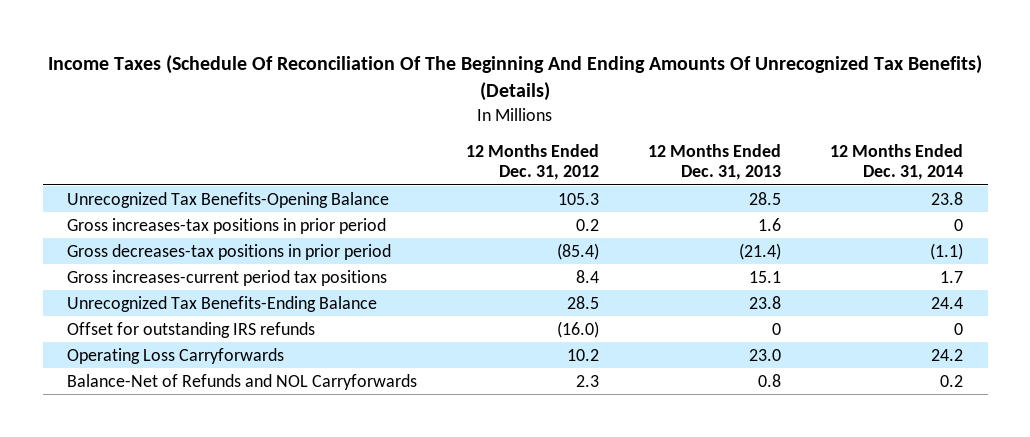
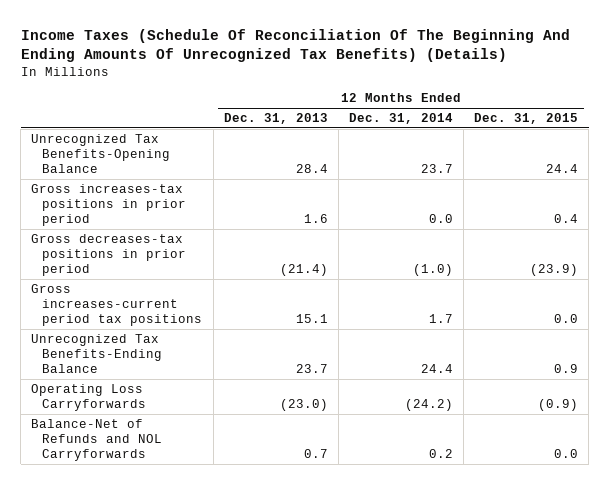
[466,143,600,181] 12 Months Ended Dec. 31, 2012 -> none
none -> [474,113,579,125] Dec. 31, 2015
[749,191,782,205] 28.5 -> [295,164,328,174] 28.4
[931,191,964,205] 23.8 -> [420,164,453,174] 23.7
[954,218,964,231] 0 -> [428,214,453,224] 0.0
[930,242,964,260] (1.1) -> [412,264,453,277] (1.0)
[67,321,316,338] Offset for outstanding IRS refunds -> none
[749,295,782,309] 23.8 -> [295,364,328,374] 23.7
[749,348,782,361] 23.0 -> [279,399,328,412] (23.0)
[931,348,964,361] 24.2 -> [404,399,453,412] (24.2)
[758,373,782,387] 0.8 -> [303,449,328,459] 0.7

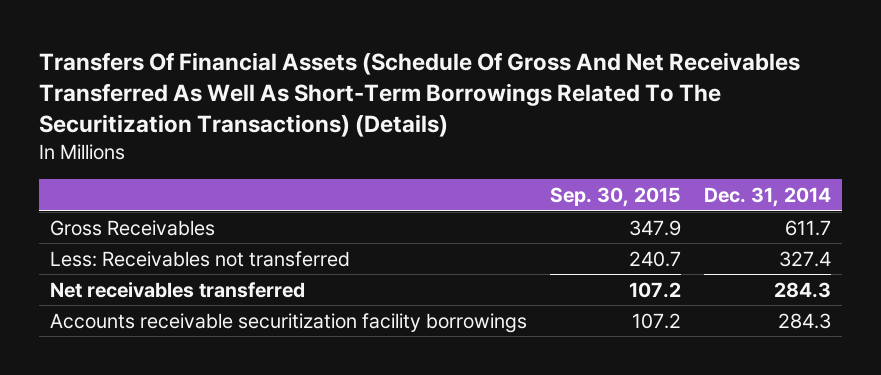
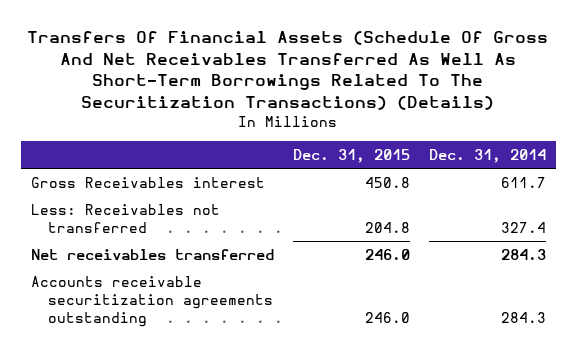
[550,187,682,208] Sep. 30, 2015 -> none
none -> [292,148,410,163] Dec. 31, 2015
[50,219,216,236] Gross Receivables -> [30,176,265,188] Gross Receivables interest
[50,312,528,333] Accounts receivable securitization facility borrowings -> [30,275,273,328] Accounts receivable securitization agreements outstanding

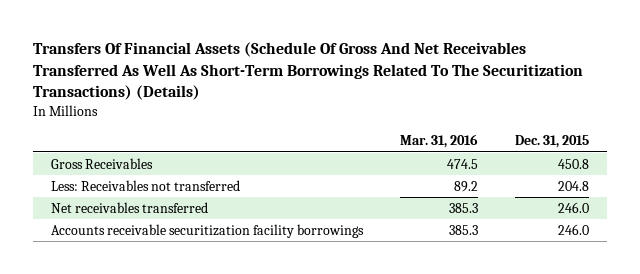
[428,148,546,163] Dec. 31, 2014 -> none
none -> [399,134,478,149] Mar. 31, 2016
[30,176,265,188] Gross Receivables interest -> [51,157,154,169] Gross Receivables
[30,275,273,328] Accounts receivable securitization agreements outstanding -> [51,223,365,238] Accounts receivable securitization facility borrowings

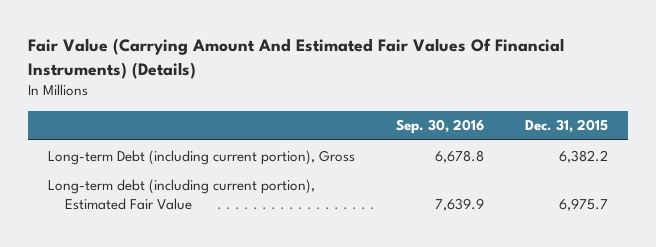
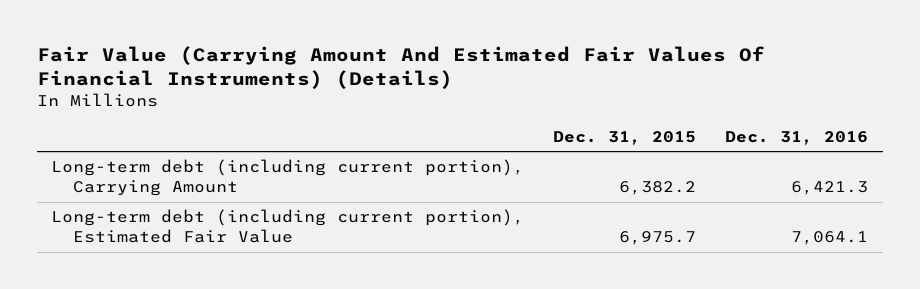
[395,119,484,135] Sep. 30, 2016 -> none
none -> [725,130,869,145] Dec. 31, 2016
[47,149,355,165] Long-term Debt (including current portion), Gross -> [51,159,525,197] Long-term debt (including current portion), Carrying Amount

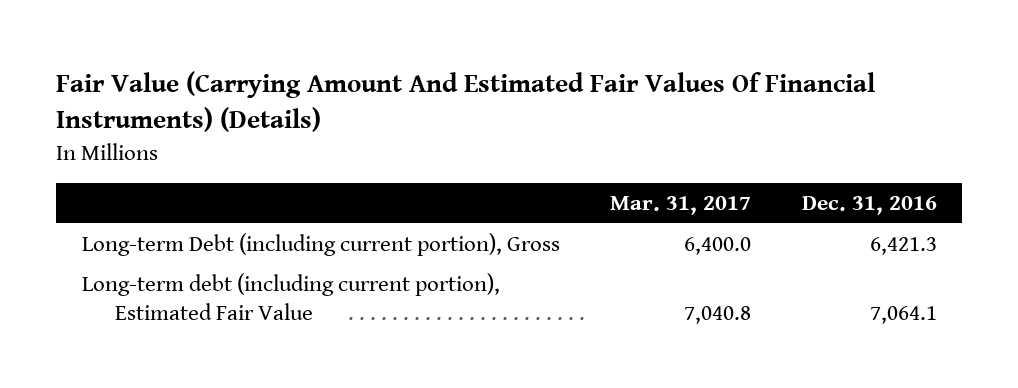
[553,130,697,145] Dec. 31, 2015 -> none
none -> [610,195,752,215] Mar. 31, 2017
[51,159,525,197] Long-term debt (including current portion), Carrying Amount -> [81,233,560,257] Long-term Debt (including current portion), Gross

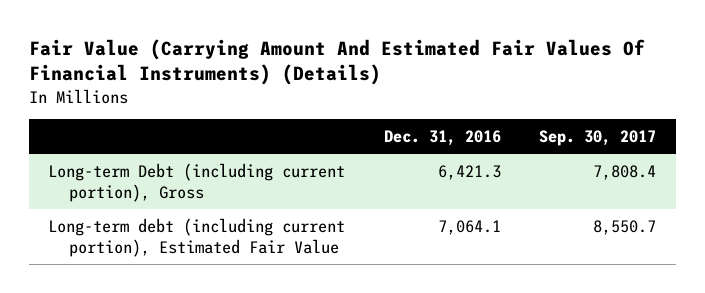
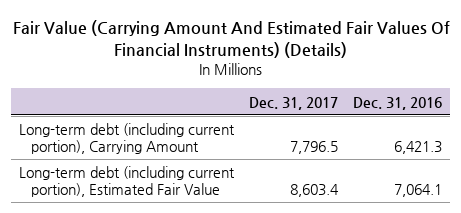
[539,129,657,146] Sep. 30, 2017 -> none
none -> [249,96,339,110] Dec. 31, 2017
[48,162,346,203] Long-term Debt (including current portion), Gross -> [19,123,236,154] Long-term debt (including current portion), Carrying Amount

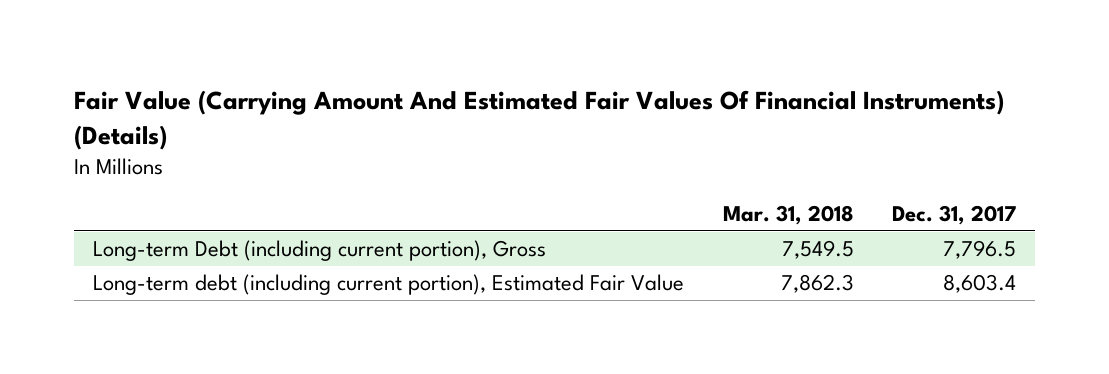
[353,96,443,110] Dec. 31, 2016 -> none
none -> [722,205,854,226] Mar. 31, 2018
[19,123,236,154] Long-term debt (including current portion), Carrying Amount -> [93,240,547,262] Long-term Debt (including current portion), Gross

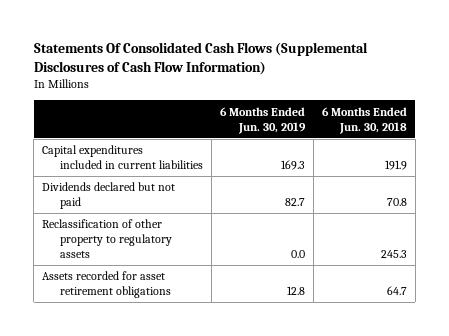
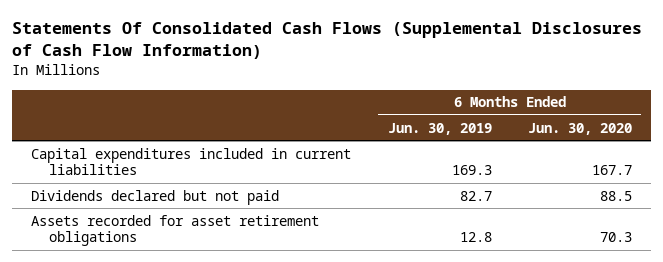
[321,106,407,134] 6 Months Ended Jun. 30, 2018 -> none
none -> [528,122,633,135] Jun. 30, 2020
[41,219,173,259] Reclassification of other property to regulatory assets -> none

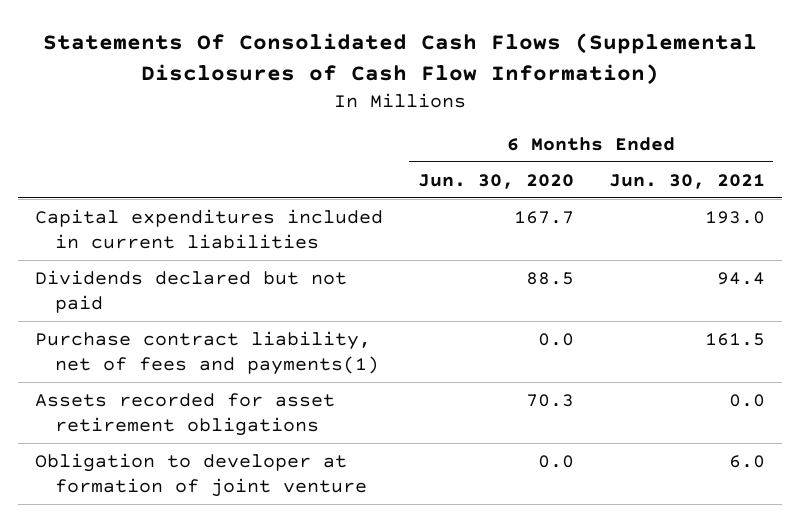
[387,122,492,135] Jun. 30, 2019 -> none
none -> [608,173,765,189] Jun. 30, 2021
none -> [35,330,379,376] Purchase contract liability, net of fees and payments(1)
none -> [35,452,367,498] Obligation to developer at formation of joint venture

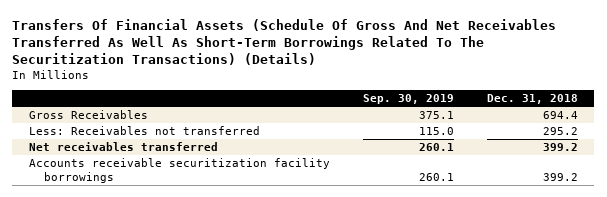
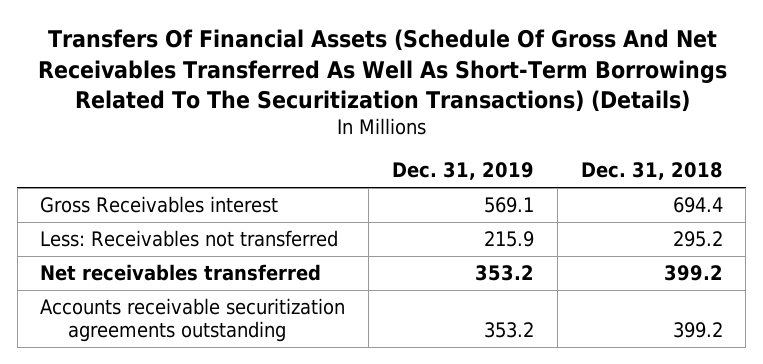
[362,94,454,105] Sep. 30, 2019 -> none
none -> [392,162,535,181] Dec. 31, 2019
[28,110,148,120] Gross Receivables -> [40,195,279,213] Gross Receivables interest
[28,158,330,183] Accounts receivable securitization facility borrowings -> [40,297,346,342] Accounts receivable securitization agreements outstanding

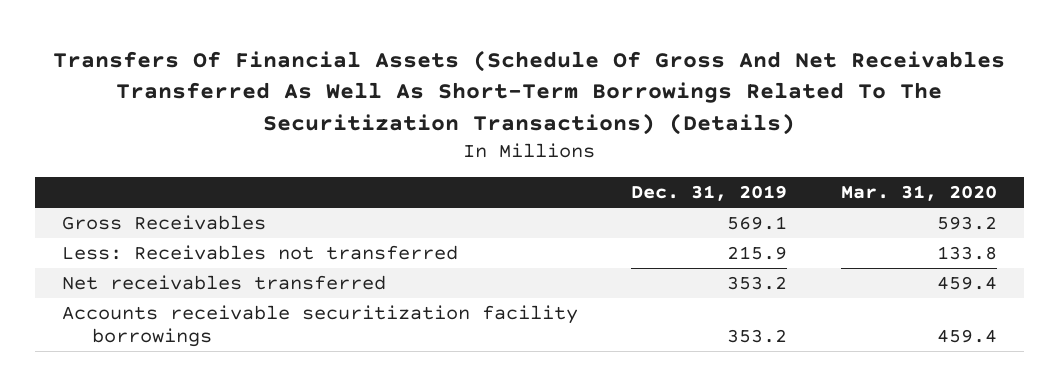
[580,162,723,181] Dec. 31, 2018 -> none
none -> [840,185,997,202] Mar. 31, 2020
[40,195,279,213] Gross Receivables interest -> [61,214,266,230] Gross Receivables
[40,297,346,342] Accounts receivable securitization agreements outstanding -> [61,304,578,348] Accounts receivable securitization facility borrowings

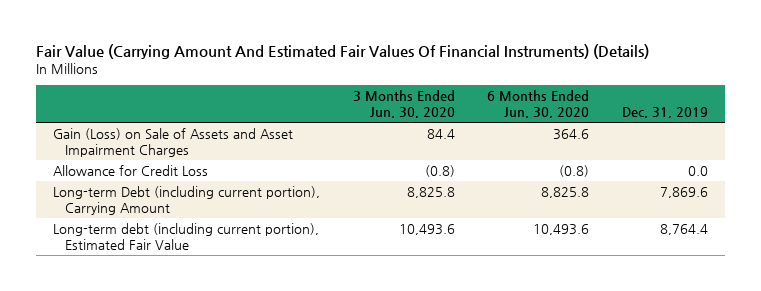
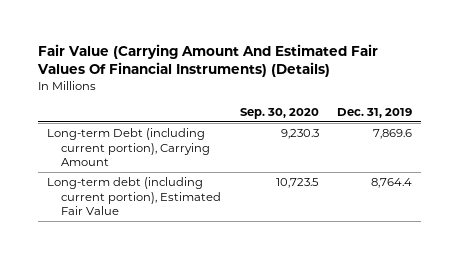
[352,90,455,119] 3 Months Ended Jun. 30, 2020 -> none
[487,90,590,119] 6 Months Ended Jun. 30, 2020 -> none
none -> [239,107,319,119] Sep. 30, 2020
[52,127,293,157] Gain (Loss) on Sale of Assets and Asset Impairment Charges -> none
[52,164,208,176] Allowance for Credit Loss -> none

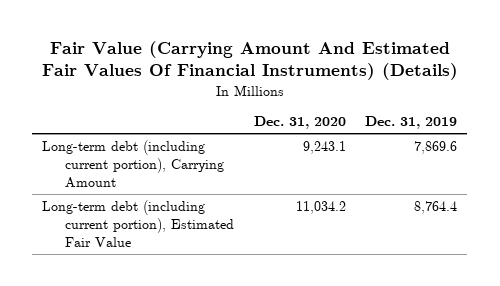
[239,107,319,119] Sep. 30, 2020 -> none
none -> [253,116,346,130] Dec. 31, 2020
[47,128,211,167] Long-term Debt (including current portion), Carrying Amount -> [42,139,224,189] Long-term debt (including current portion), Carrying Amount

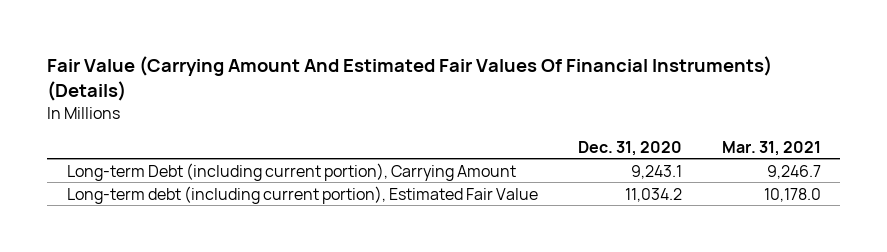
[365,116,458,130] Dec. 31, 2019 -> none
none -> [721,140,821,156] Mar. 31, 2021
[42,139,224,189] Long-term debt (including current portion), Carrying Amount -> [66,162,516,181] Long-term Debt (including current portion), Carrying Amount

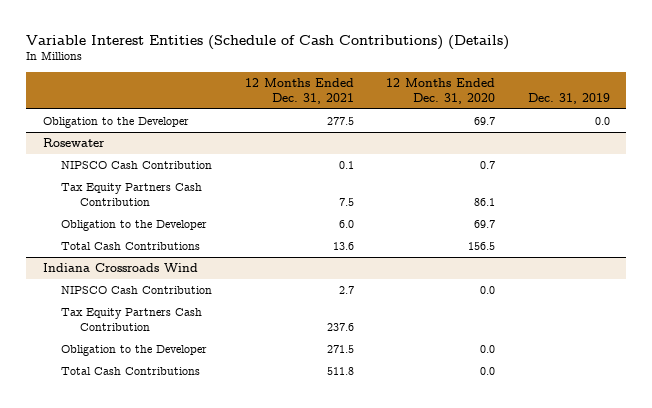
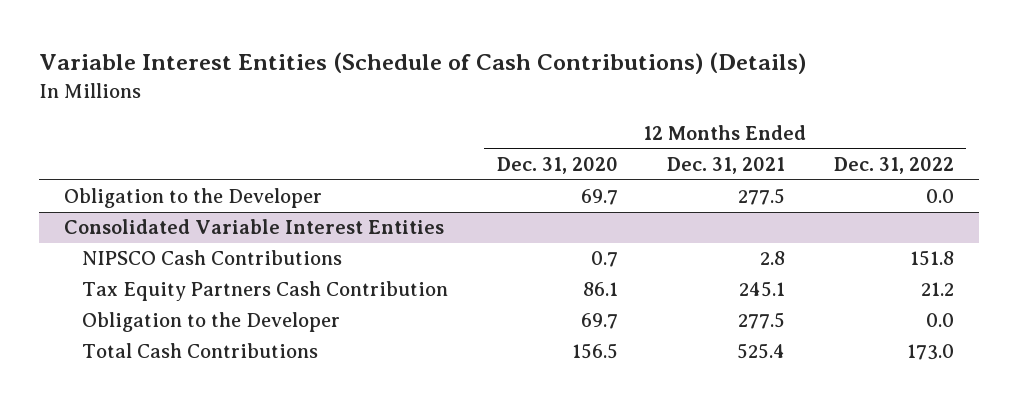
[527,92,610,104] Dec. 31, 2019 -> none
none -> [833,157,954,175] Dec. 31, 2022
[42,138,105,148] Rosewater -> none
[42,263,198,274] Indiana Crossroads Wind -> none
[61,286,213,295] NIPSCO Cash Contribution -> none
[61,308,203,331] Tax Equity Partners Cash Contribution -> none
[61,345,208,357] Obligation to the Developer -> none
[61,367,201,376] Total Cash Contributions -> none
none -> [63,219,444,235] Consolidated Variable Interest Entities
[61,161,213,170] NIPSCO Cash Contribution -> [81,250,342,266] NIPSCO Cash Contributions
[338,161,354,170] 0.1 -> [759,251,785,266] 2.8
[338,197,354,206] 7.5 -> [738,281,785,298] 245.1
[338,220,354,229] 6.0 -> [737,312,785,330] 277.5
[332,242,354,251] 13.6 -> [736,343,785,360] 525.4

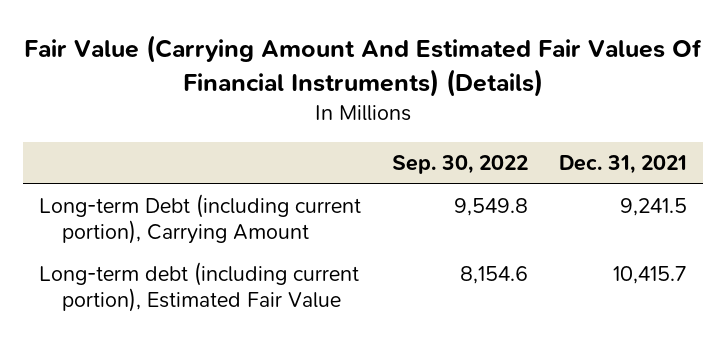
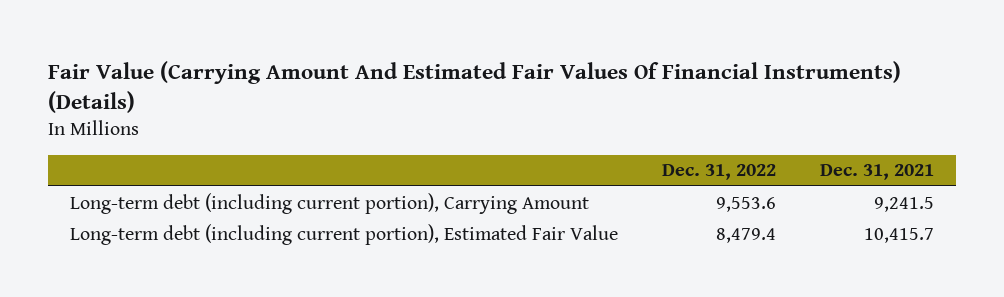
[392,155,529,175] Sep. 30, 2022 -> none
none -> [662,164,777,181] Dec. 31, 2022
[38,194,361,244] Long-term Debt (including current portion), Carrying Amount -> [70,192,590,214] Long-term debt (including current portion), Carrying Amount

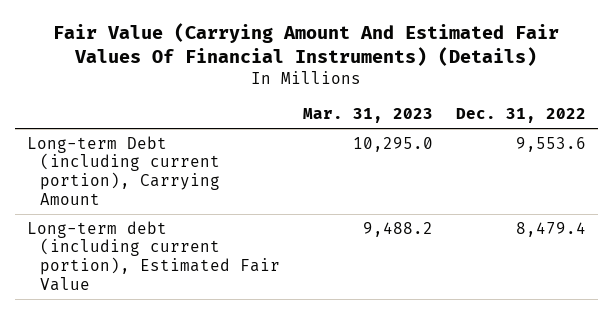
[820,164,935,181] Dec. 31, 2021 -> none
none -> [303,108,434,124] Mar. 31, 2023
[70,192,590,214] Long-term debt (including current portion), Carrying Amount -> [26,135,221,205] Long-term Debt (including current portion), Carrying Amount

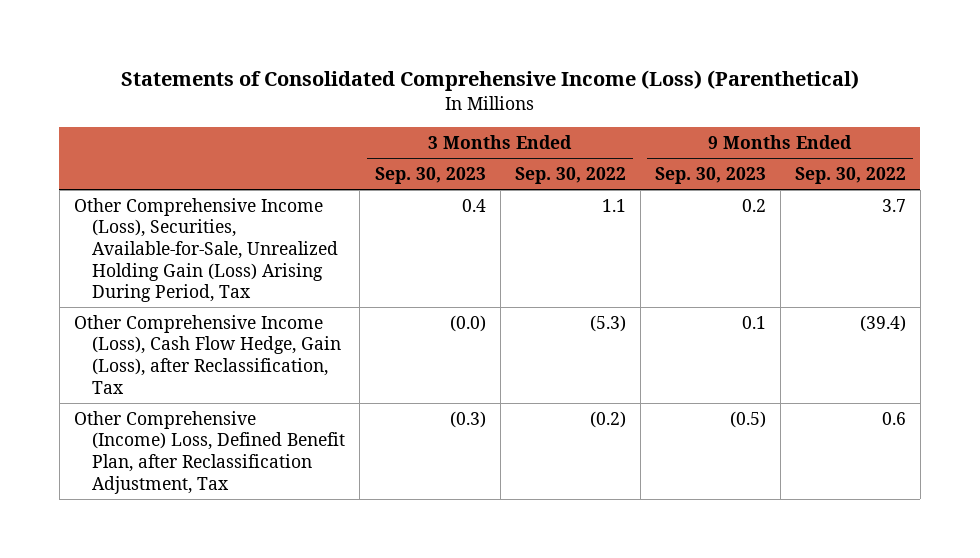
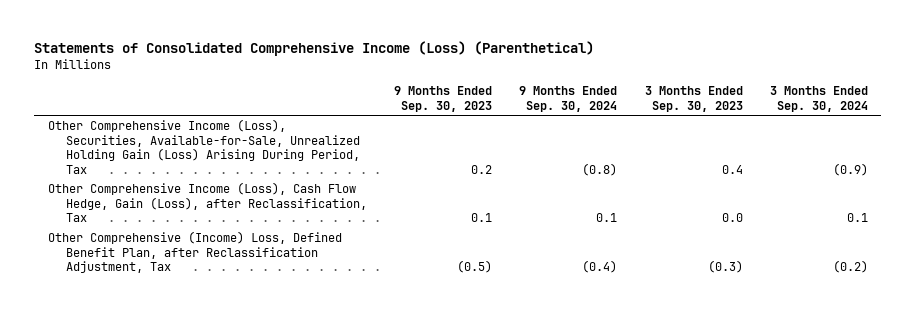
[514,166,626,184] Sep. 30, 2022 -> none
[794,166,906,184] Sep. 30, 2022 -> none
none -> [519,86,618,112] 9 Months Ended Sep. 30, 2024
none -> [769,86,868,112] 3 Months Ended Sep. 30, 2024
[449,314,486,332] (0.0) -> [721,213,743,223] 0.0

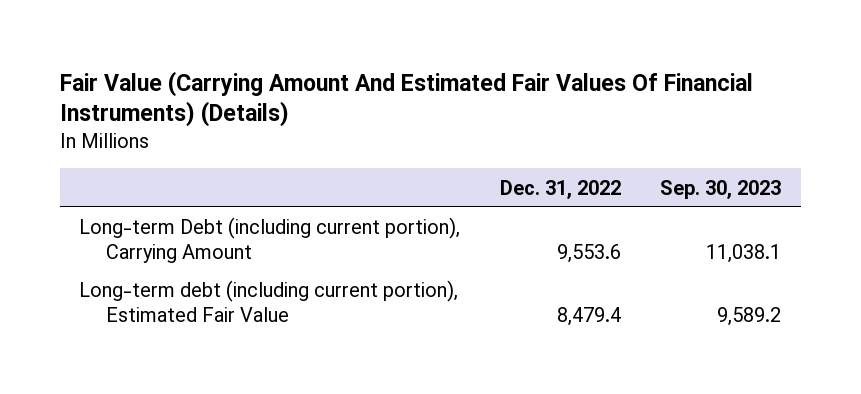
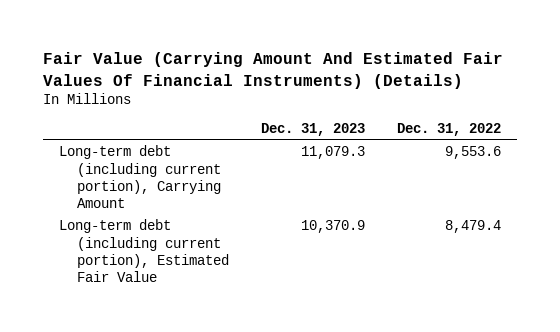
[660,179,782,199] Sep. 30, 2023 -> none
none -> [261,123,366,137] Dec. 31, 2023
[79,217,461,263] Long-term Debt (including current portion), Carrying Amount -> [58,145,222,209] Long-term debt (including current portion), Carrying Amount

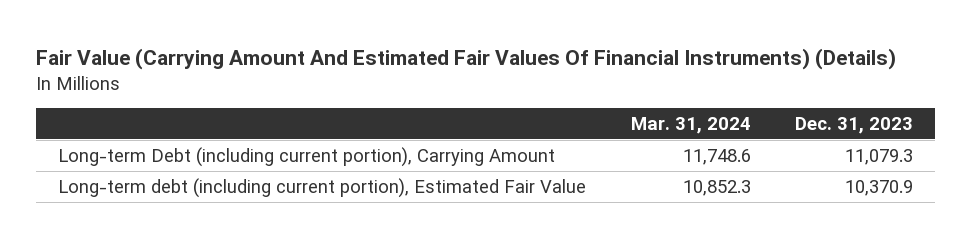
[396,123,501,137] Dec. 31, 2022 -> none
none -> [630,117,751,135] Mar. 31, 2024
[58,145,222,209] Long-term debt (including current portion), Carrying Amount -> [58,146,556,167] Long-term Debt (including current portion), Carrying Amount

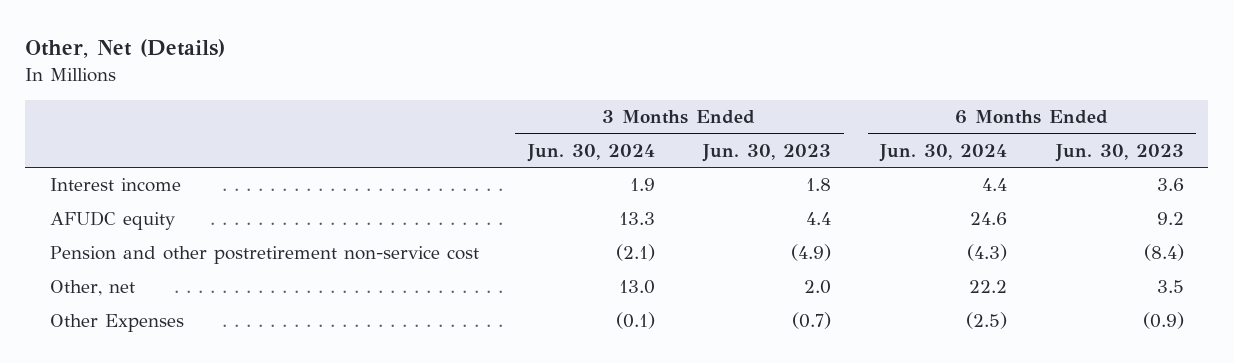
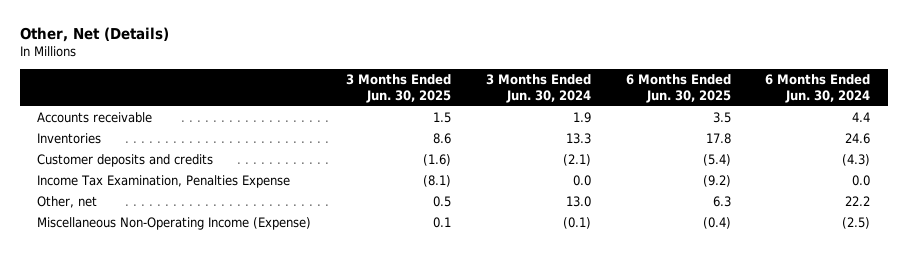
[702,143,832,162] Jun. 30, 2023 -> none
[1054,143,1184,162] Jun. 30, 2023 -> none
none -> [346,73,452,103] 3 Months Ended Jun. 30, 2025
none -> [625,73,731,103] 6 Months Ended Jun. 30, 2025
[49,178,181,193] Interest income -> [37,112,153,124] Accounts receivable
[49,211,175,231] AFUDC equity -> [37,133,102,145] Inventories
[49,246,479,265] Pension and other postretirement non-service cost -> [37,154,214,168] Customer deposits and credits
none -> [37,175,291,189] Income Tax Examination, Penalties Expense
[49,314,184,333] Other Expenses -> [37,217,312,231] Miscellaneous Non-Operating Income (Expense)

